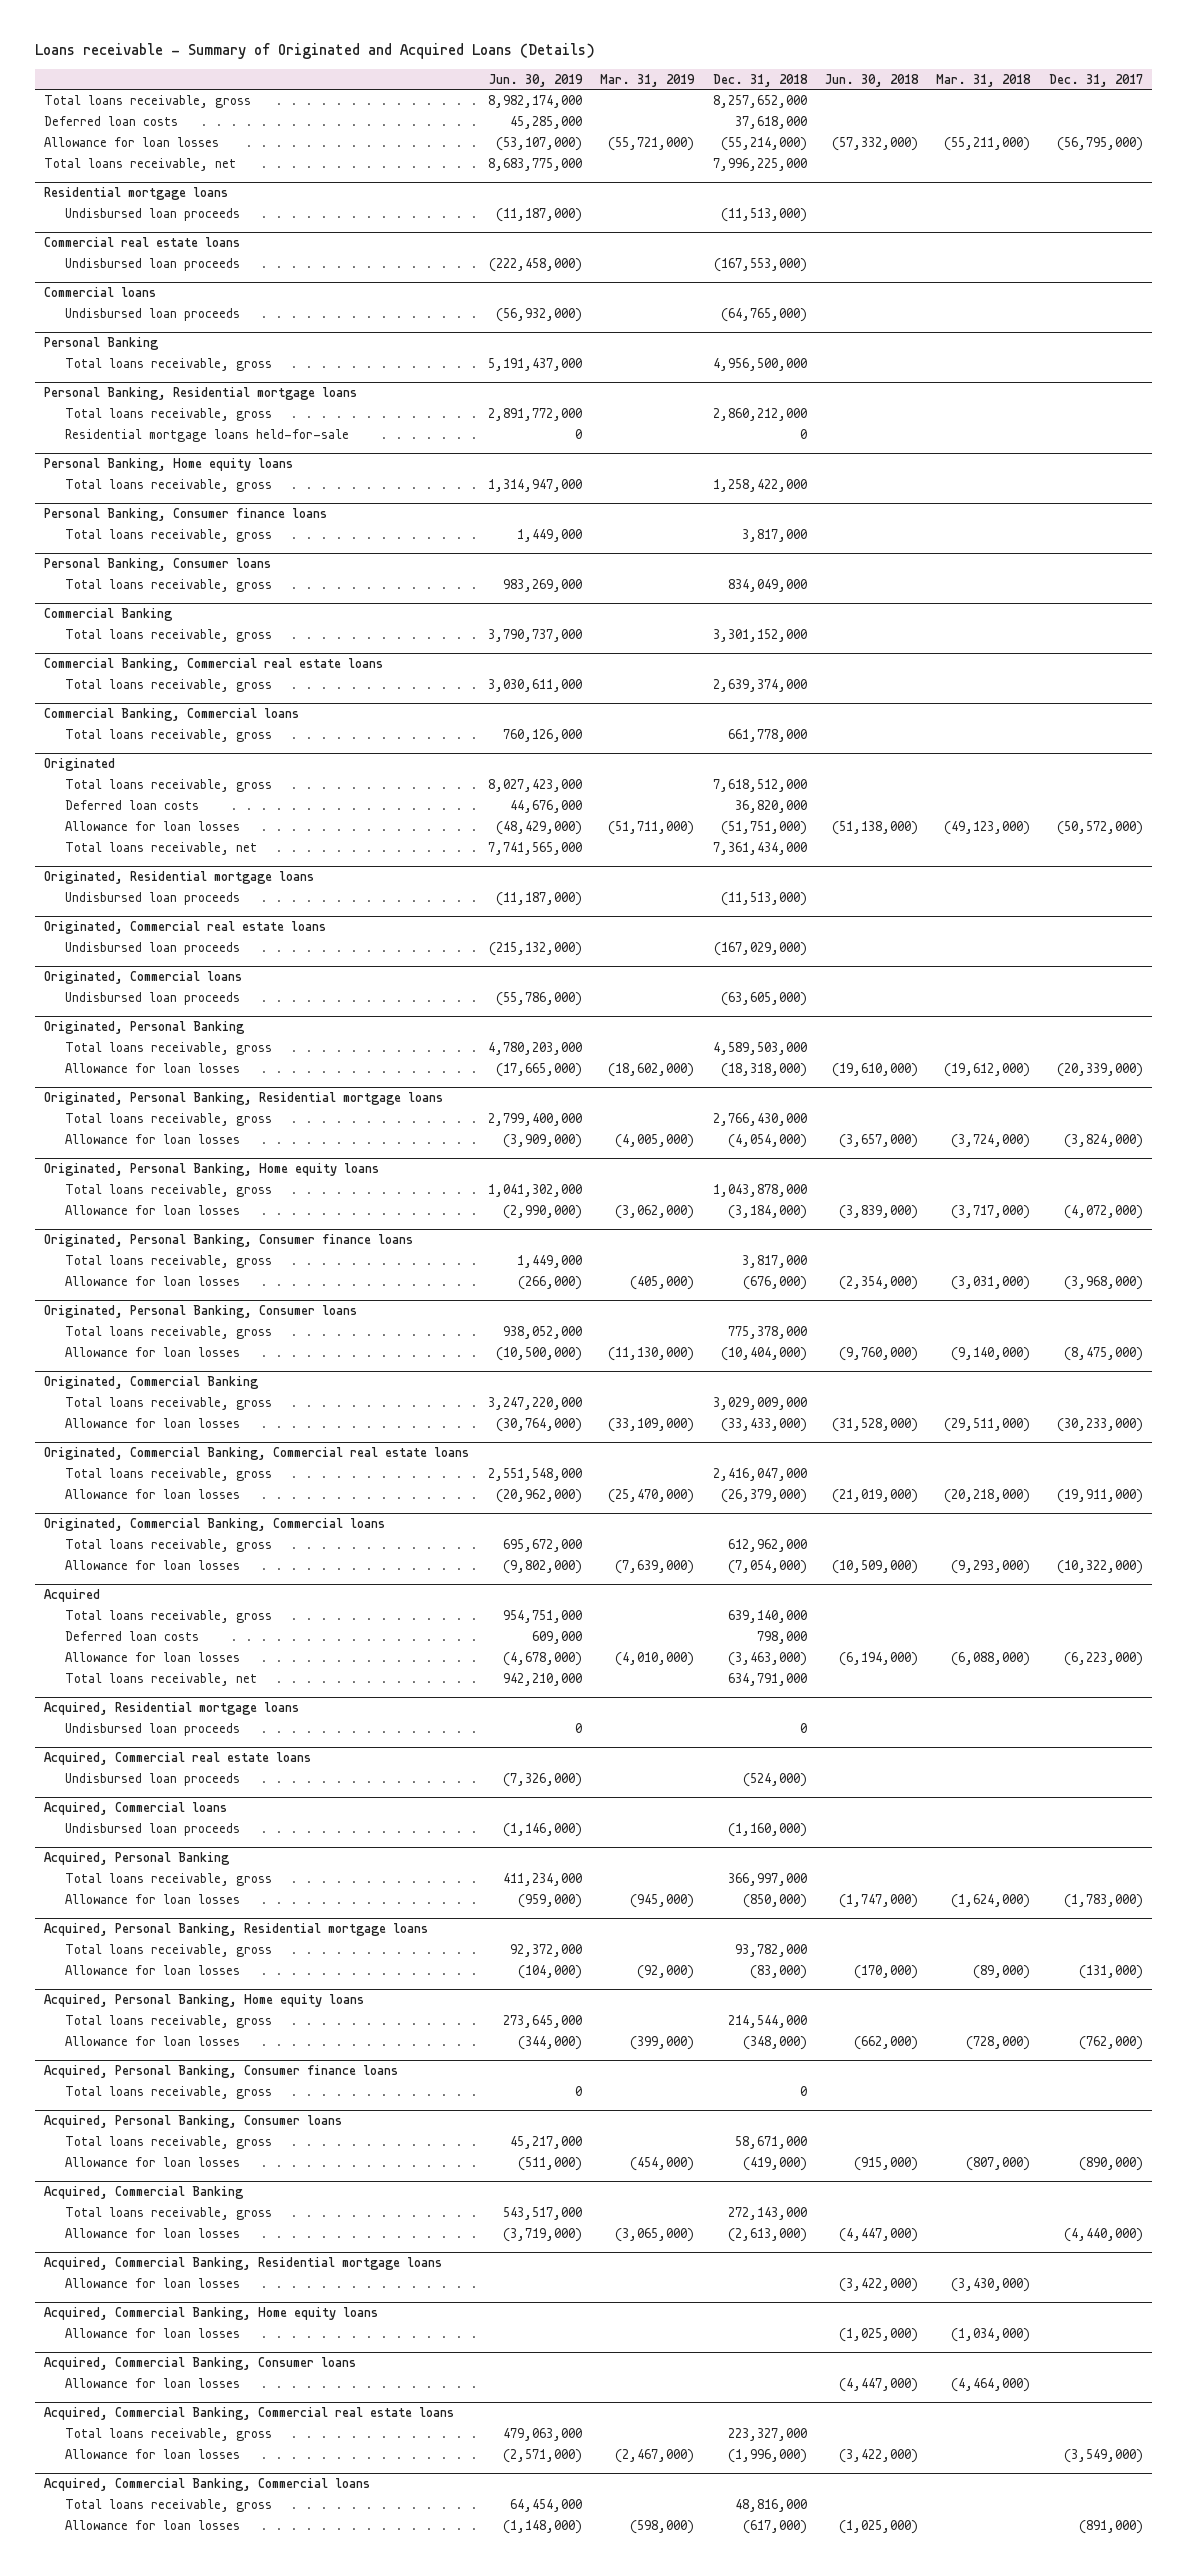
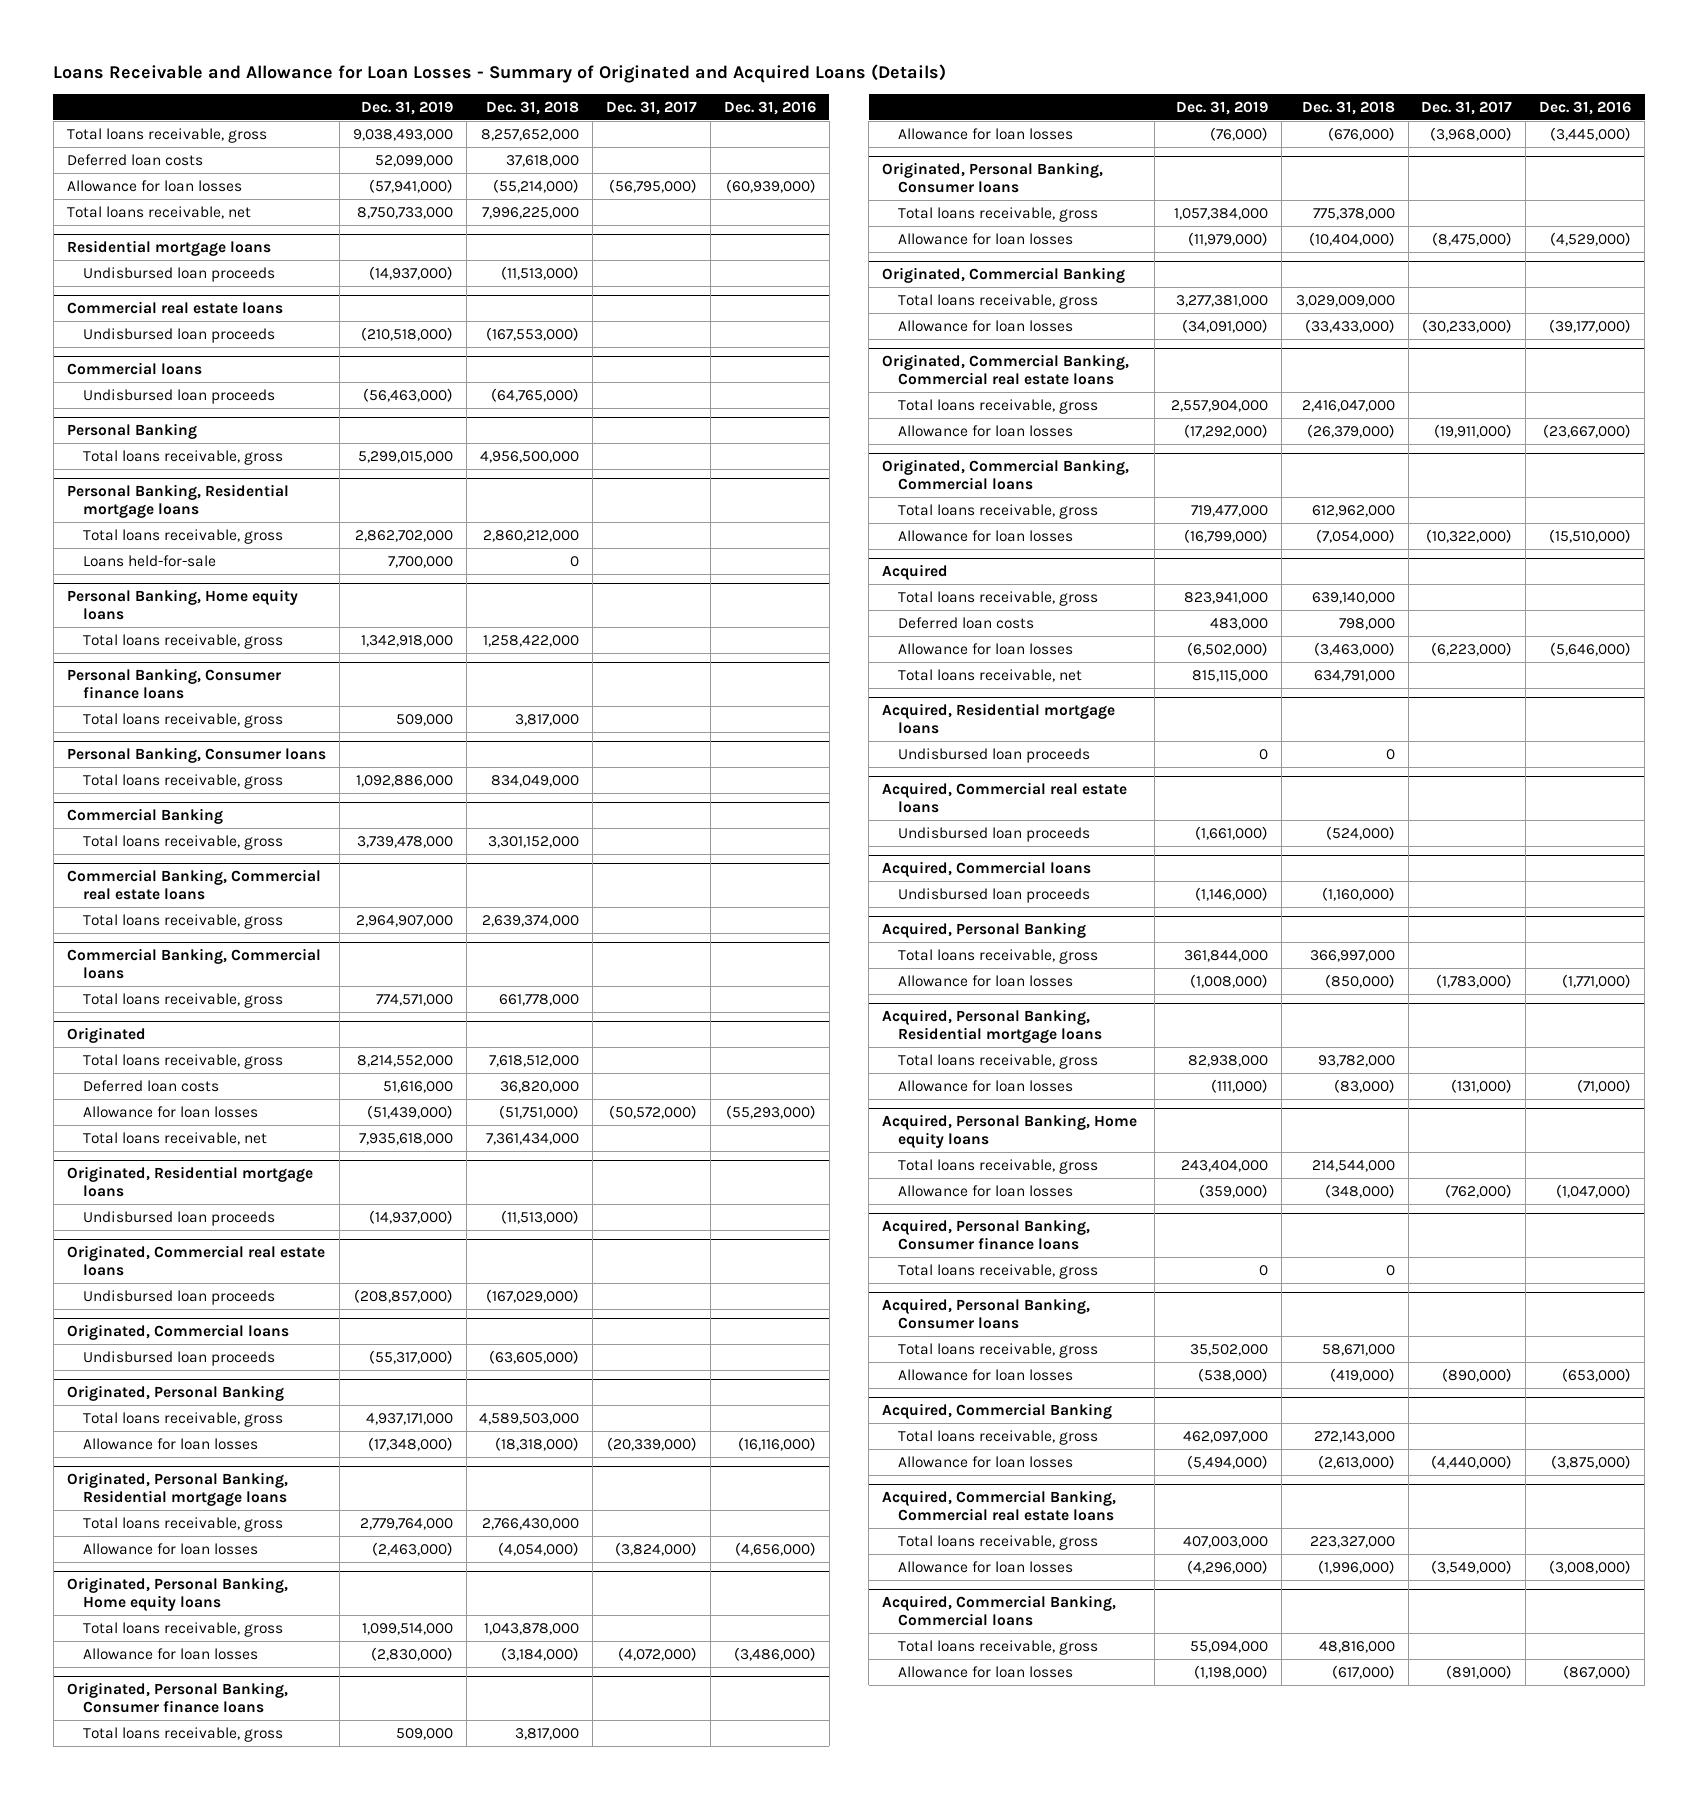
[34,43,595,60] Loans receivable - Summary of Originated and Acquired Loans (Details) -> [53,63,947,83] Loans Receivable and Allowance for Loan Losses - Summary of Originated and Acquired Loans (Details)
[488,73,583,87] Jun. 30, 2019 -> none
[600,73,696,87] Mar. 31, 2019 -> none
[825,73,920,87] Jun. 30, 2018 -> none
[936,73,1032,87] Mar. 31, 2018 -> none
none -> [360,100,453,115] Dec. 31, 2019
none -> [724,100,817,115] Dec. 31, 2016
[65,428,350,442] Residential mortgage loans held-for-sale -> [82,554,216,567] Loans held-for-sale
[44,2257,443,2271] Acquired, Commercial Banking, Residential mortgage loans -> none
[65,2277,241,2288] Allowance for loan losses -> none
[44,2307,379,2321] Acquired, Commercial Banking, Home equity loans -> none
[65,2327,241,2338] Allowance for loan losses -> none
[44,2357,357,2371] Acquired, Commercial Banking, Consumer loans -> none
[65,2377,241,2388] Allowance for loan losses -> none

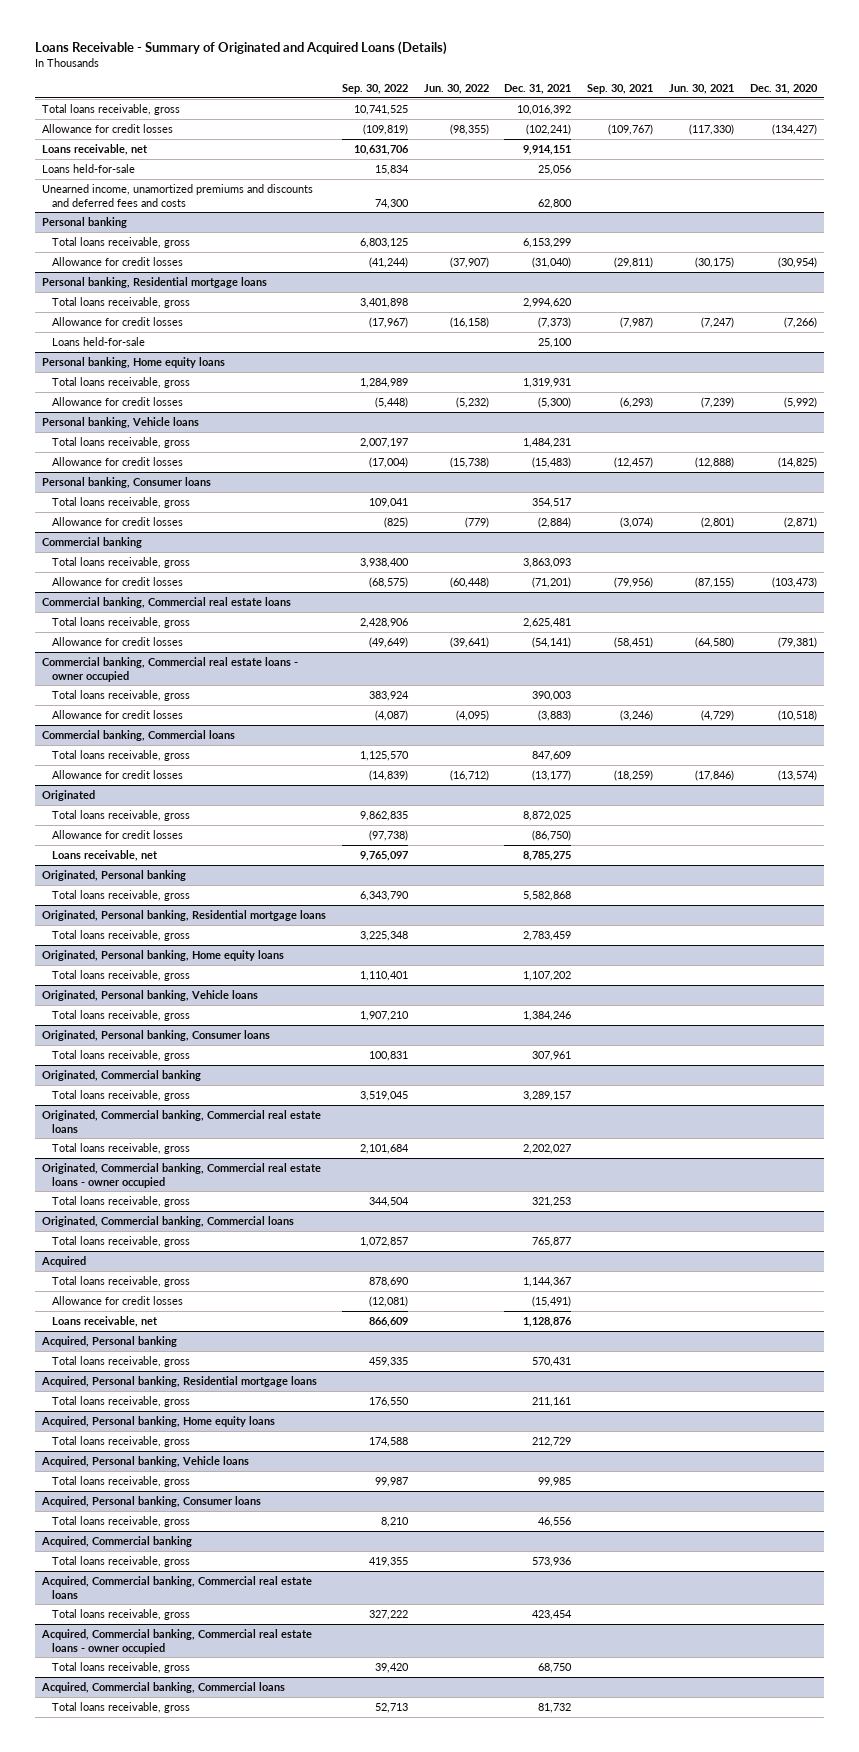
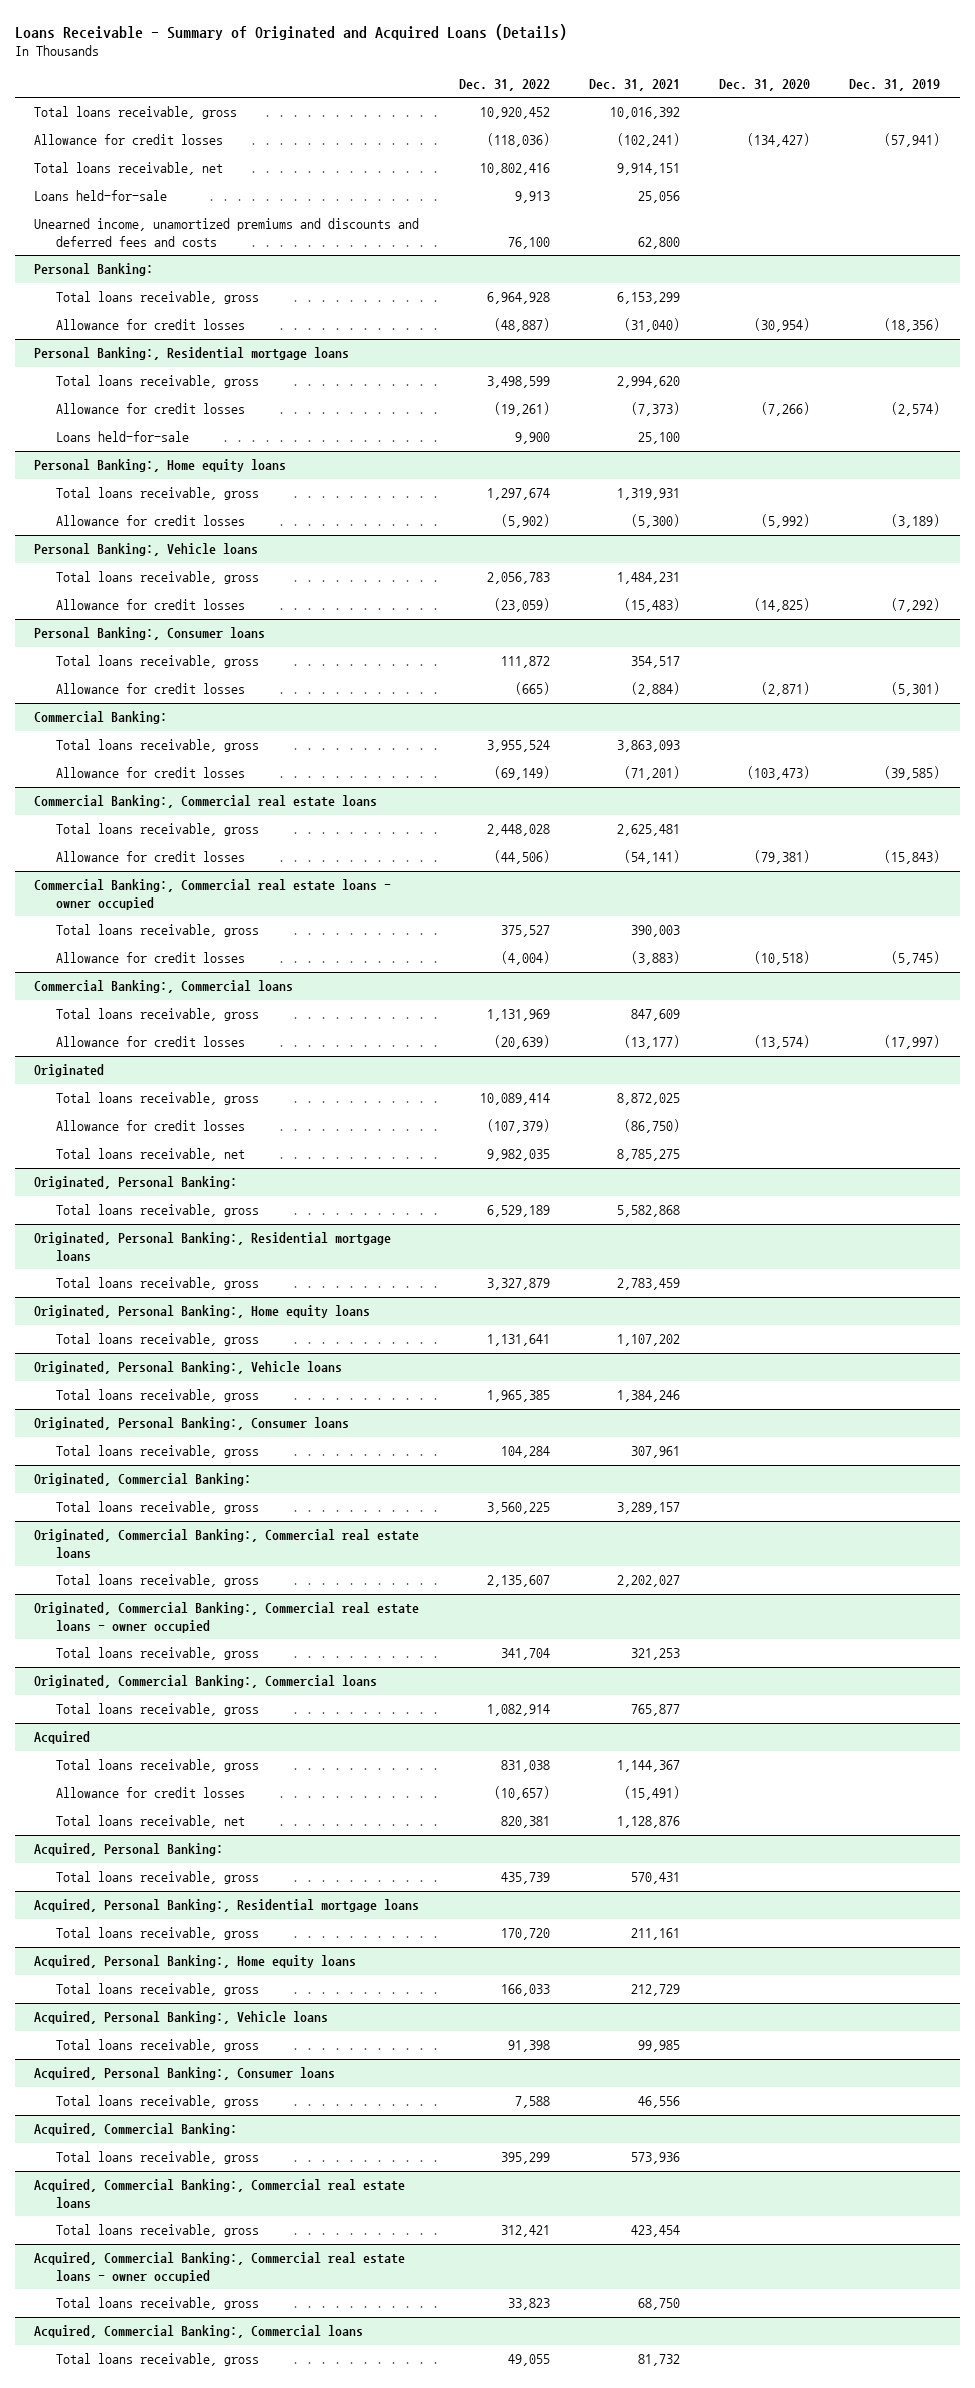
[342,84,409,95] Sep. 30, 2022 -> none
[423,84,489,95] Jun. 30, 2022 -> none
[587,84,654,95] Sep. 30, 2021 -> none
[668,84,734,95] Jun. 30, 2021 -> none
none -> [458,78,550,91] Dec. 31, 2022
none -> [849,78,941,91] Dec. 31, 2019
[42,143,149,155] Loans receivable, net -> [34,162,224,176] Total loans receivable, net
[42,216,128,228] Personal banking -> [34,263,154,277] Personal Banking:
[42,276,268,288] Personal banking, Residential mortgage loans -> [34,347,350,361] Personal Banking:, Residential mortgage loans
[42,356,226,368] Personal banking, Home equity loans -> [34,459,287,473] Personal Banking:, Home equity loans
[42,416,200,428] Personal banking, Vehicle loans -> [34,543,259,557] Personal Banking:, Vehicle loans
[42,476,212,488] Personal banking, Consumer loans -> [34,627,266,641] Personal Banking:, Consumer loans
[42,536,143,548] Commercial banking -> [34,711,168,725] Commercial Banking:
[42,596,292,608] Commercial banking, Commercial real estate loans -> [34,795,378,809] Commercial Banking:, Commercial real estate loans
[42,656,299,682] Commercial banking, Commercial real estate loans - owner occupied -> [34,879,392,910] Commercial Banking:, Commercial real estate loans - owner occupied
[42,729,236,741] Commercial banking, Commercial loans -> [34,980,294,994] Commercial Banking:, Commercial loans
[52,849,159,861] Loans receivable, net -> [56,1148,246,1162] Total loans receivable, net
[42,869,187,881] Originated, Personal banking -> [34,1176,238,1190] Originated, Personal Banking:
[42,909,327,921] Originated, Personal banking, Residential mortgage loans -> [34,1232,392,1261] Originated, Personal Banking:, Residential mortgage loans
[42,949,285,961] Originated, Personal banking, Home equity loans -> [34,1305,371,1319] Originated, Personal Banking:, Home equity loans
[42,989,259,1001] Originated, Personal banking, Vehicle loans -> [34,1361,343,1375] Originated, Personal Banking:, Vehicle loans
[42,1029,271,1041] Originated, Personal banking, Consumer loans -> [34,1417,350,1431] Originated, Personal Banking:, Consumer loans
[42,1069,202,1081] Originated, Commercial banking -> [34,1473,252,1487] Originated, Commercial Banking:
[42,1109,322,1133] Originated, Commercial banking, Commercial real estate loans -> [34,1529,420,1558] Originated, Commercial Banking:, Commercial real estate loans
[42,1162,322,1188] Originated, Commercial banking, Commercial real estate loans - owner occupied -> [34,1602,420,1633] Originated, Commercial Banking:, Commercial real estate loans - owner occupied
[42,1215,295,1227] Originated, Commercial banking, Commercial loans -> [34,1675,378,1689] Originated, Commercial Banking:, Commercial loans
[52,1315,159,1327] Loans receivable, net -> [56,1815,246,1829] Total loans receivable, net
[41,1335,178,1347] Acquired, Personal banking -> [34,1843,224,1857] Acquired, Personal Banking:
[41,1375,318,1387] Acquired, Personal banking, Residential mortgage loans -> [34,1899,420,1913] Acquired, Personal Banking:, Residential mortgage loans
[41,1415,276,1427] Acquired, Personal banking, Home equity loans -> [34,1955,357,1969] Acquired, Personal Banking:, Home equity loans
[41,1455,250,1467] Acquired, Personal banking, Vehicle loans -> [34,2011,329,2025] Acquired, Personal Banking:, Vehicle loans
[41,1495,262,1507] Acquired, Personal banking, Consumer loans -> [34,2067,336,2081] Acquired, Personal Banking:, Consumer loans
[41,1535,193,1547] Acquired, Commercial banking -> [34,2123,238,2137] Acquired, Commercial Banking:
[41,1575,313,1599] Acquired, Commercial banking, Commercial real estate loans -> [34,2179,406,2208] Acquired, Commercial Banking:, Commercial real estate loans
[41,1628,313,1654] Acquired, Commercial banking, Commercial real estate loans - owner occupied -> [34,2252,406,2283] Acquired, Commercial Banking:, Commercial real estate loans - owner occupied
[41,1681,286,1693] Acquired, Commercial banking, Commercial loans -> [34,2325,364,2339] Acquired, Commercial Banking:, Commercial loans

